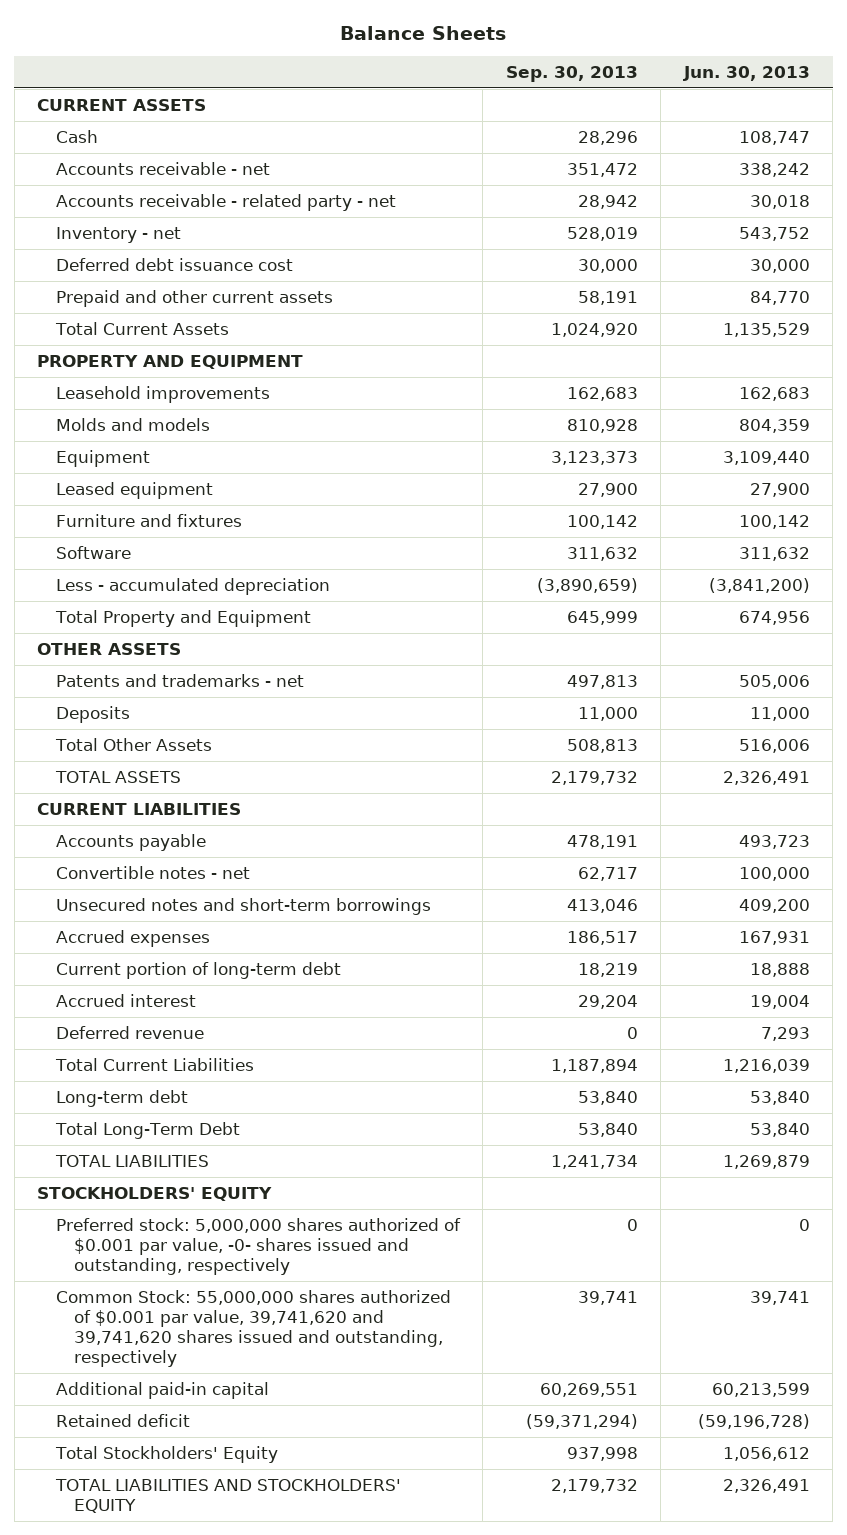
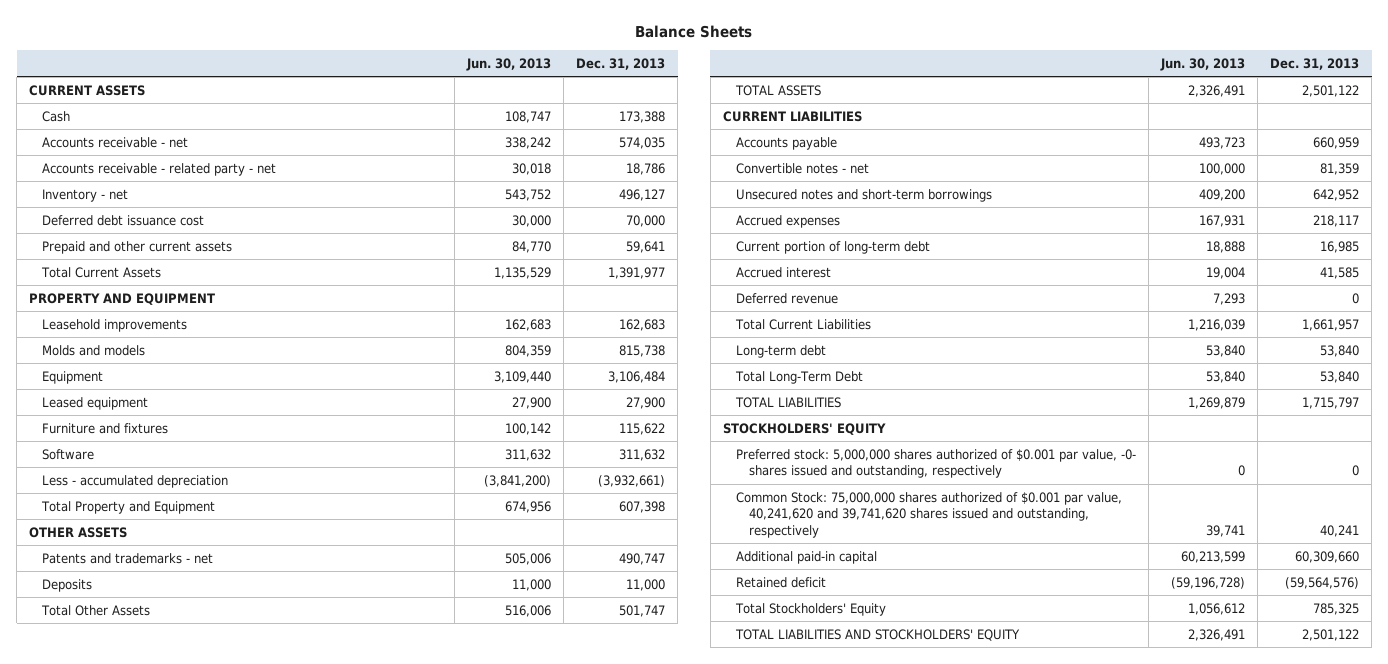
[505,66,638,83] Sep. 30, 2013 -> none
none -> [576,57,666,70] Dec. 31, 2013
[55,1289,451,1368] Common Stock: 55,000,000 shares authorized of $0.001 par value, 39,741,620 and 39,741,620 shares issued and outstanding, respectively -> [735,491,1122,538] Common Stock: 75,000,000 shares authorized of $0.001 par value, 40,241,620 and 39,741,620 shares issued and outstanding, respectively

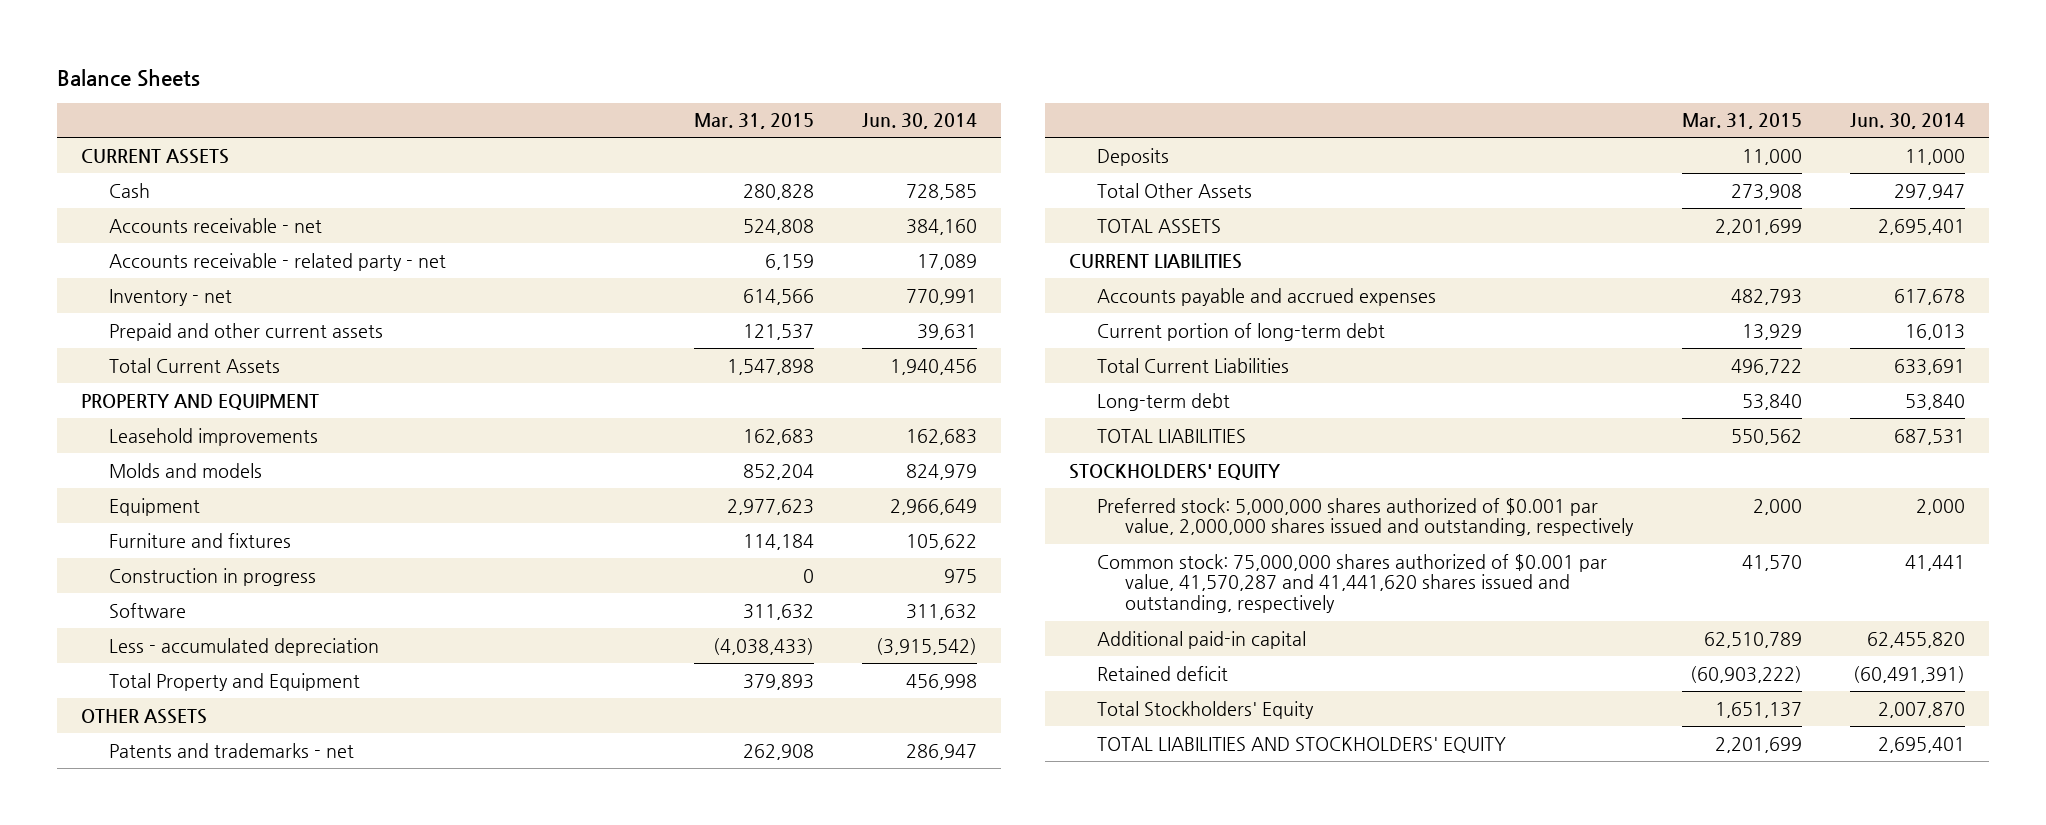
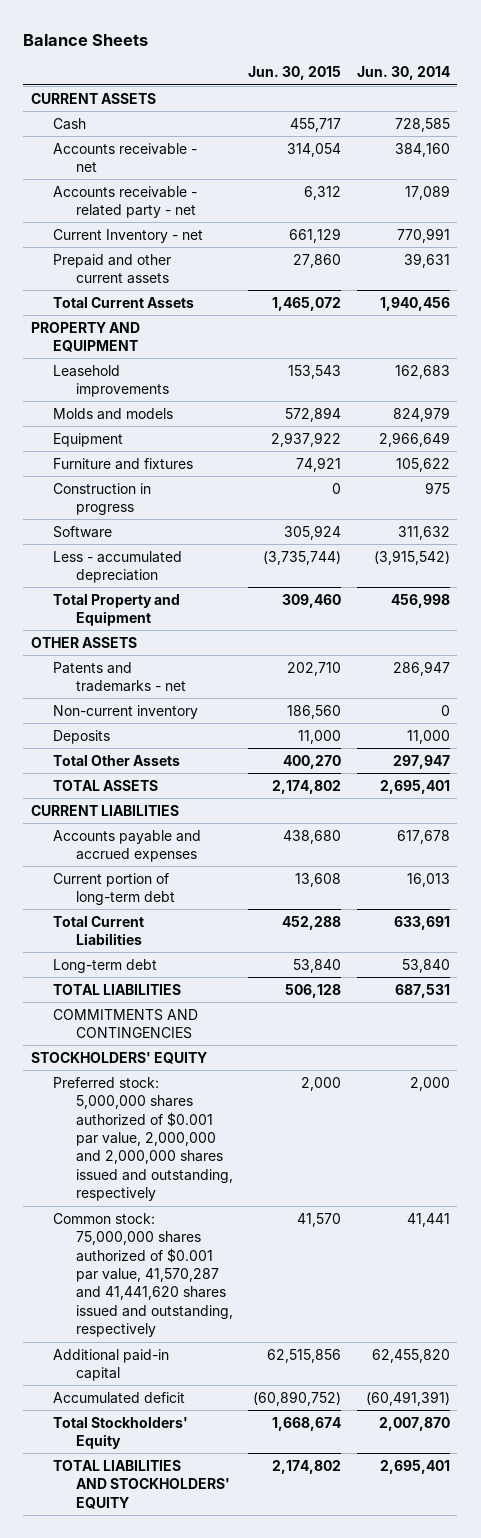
[693,113,814,130] Mar. 31, 2015 -> none
none -> [248,66,342,81] Jun. 30, 2015
[109,288,233,306] Inventory - net -> [53,228,204,243] Current Inventory - net
none -> [53,704,199,719] Non-current inventory
none -> [53,1008,199,1040] COMMITMENTS AND CONTINGENCIES
[1097,497,1635,537] Preferred stock: 5,000,000 shares authorized of $0.001 par value, 2,000,000 shares issued and outstanding, respectively -> [53,1076,233,1202] Preferred stock: 5,000,000 shares authorized of $0.001 par value, 2,000,000 and 2,000,000 shares issued and outstanding, respectively
[1097,665,1229,681] Retained deficit -> [53,1391,186,1404] Accumulated deficit

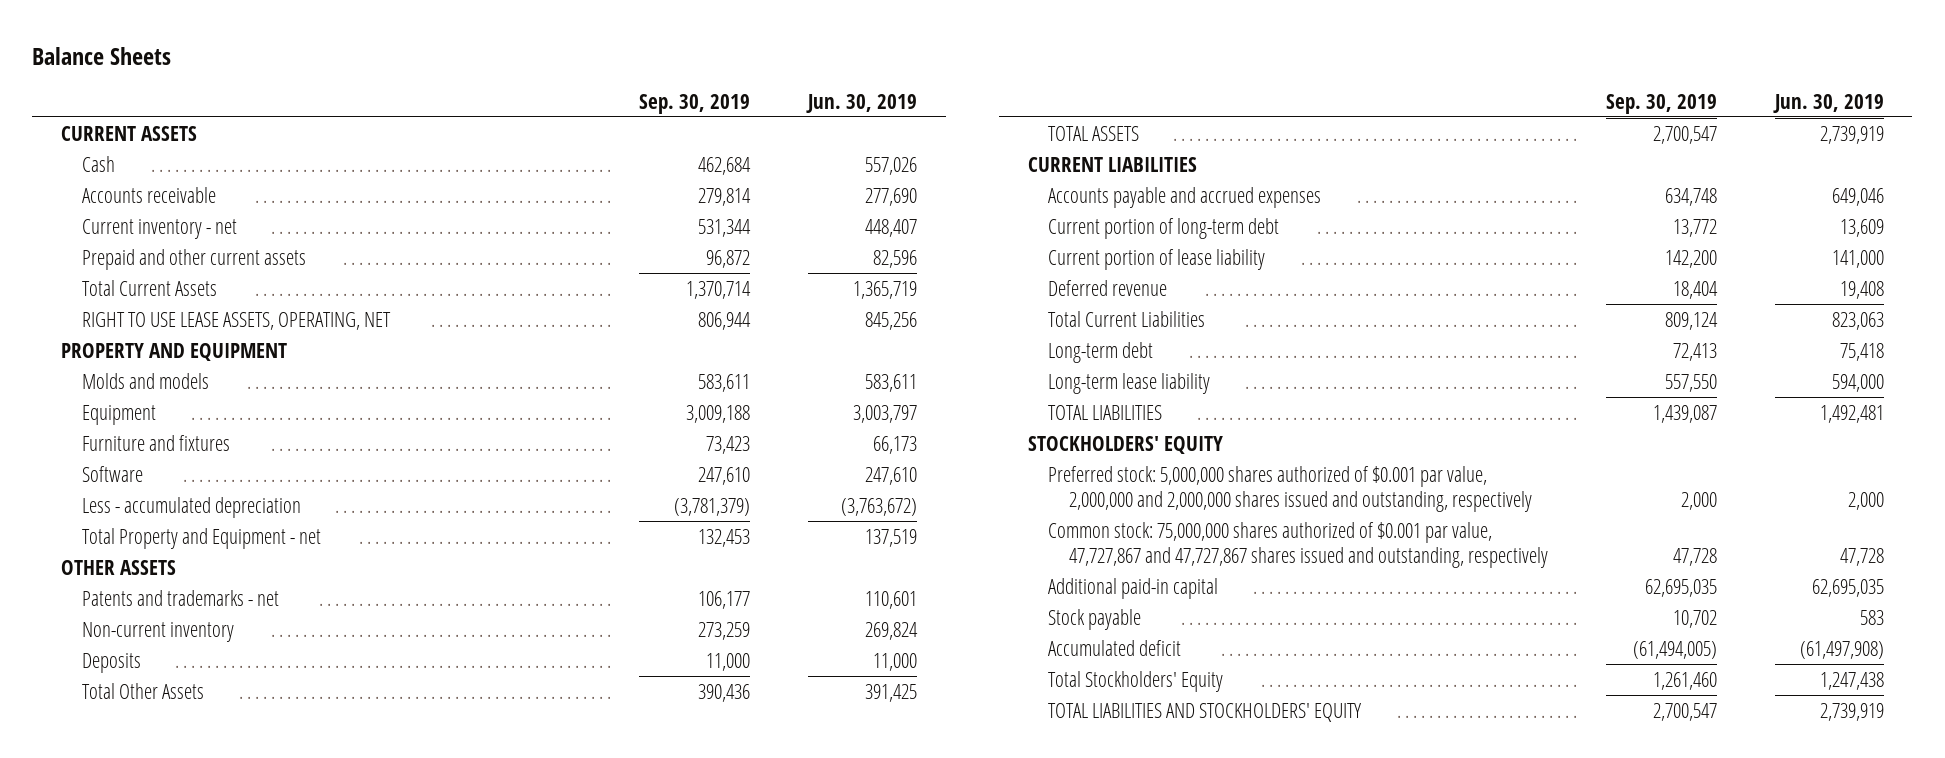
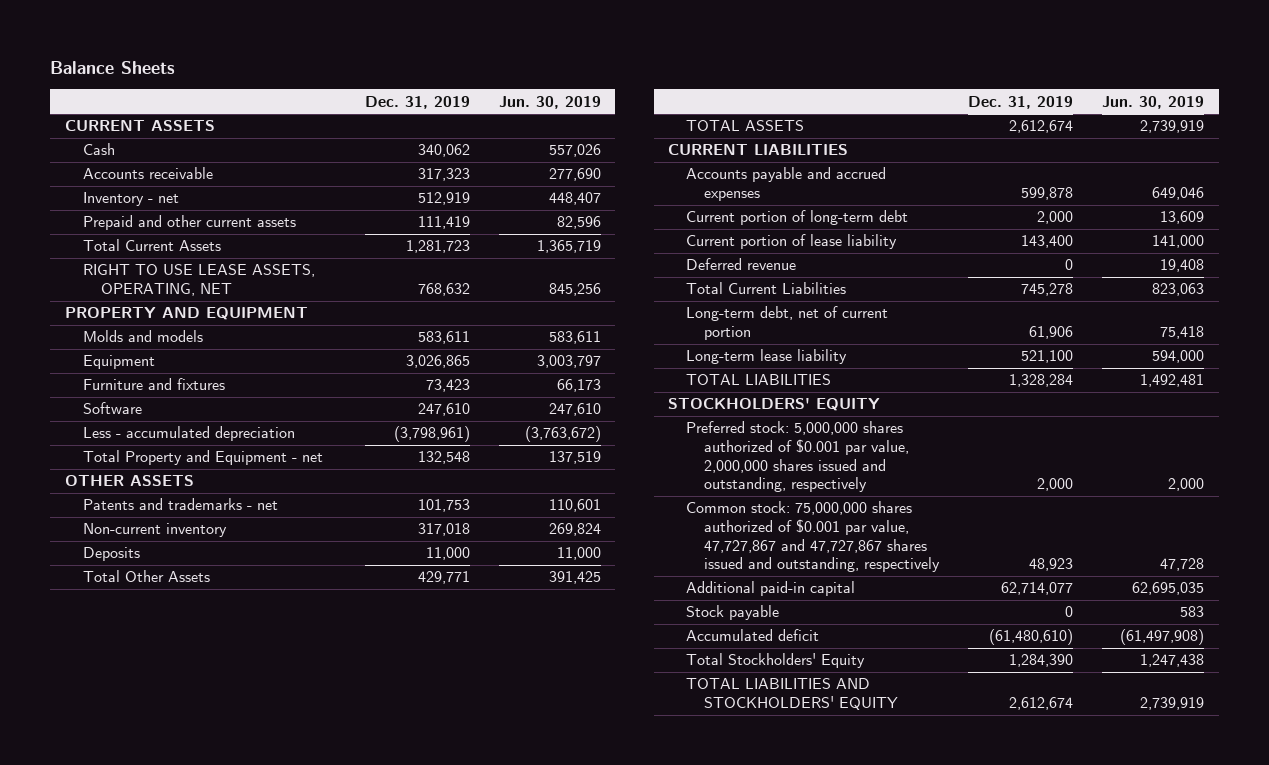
[639,93,751,114] Sep. 30, 2019 -> none
none -> [364,95,470,109] Dec. 31, 2019
[82,218,238,239] Current inventory - net -> [82,192,179,207] Inventory - net
[1048,341,1154,363] Long-term debt -> [686,306,889,340] Long-term debt, net of current portion
[1048,465,1532,512] Preferred stock: 5,000,000 shares authorized of $0.001 par value, 2,000,000 and 2,000,000 shares issued and outstanding, respectively -> [686,421,910,493] Preferred stock: 5,000,000 shares authorized of $0.001 par value, 2,000,000 shares issued and outstanding, respectively

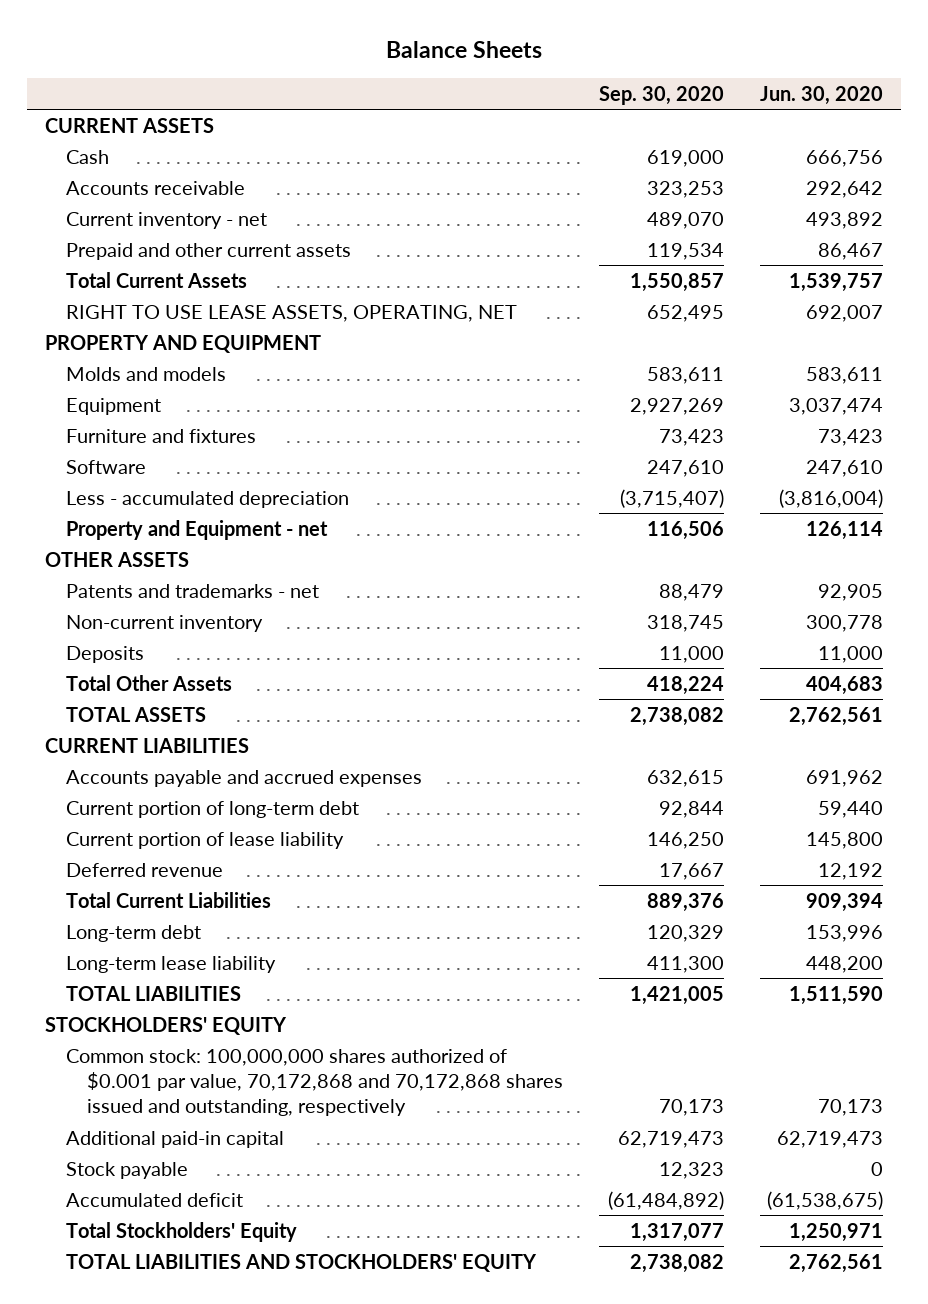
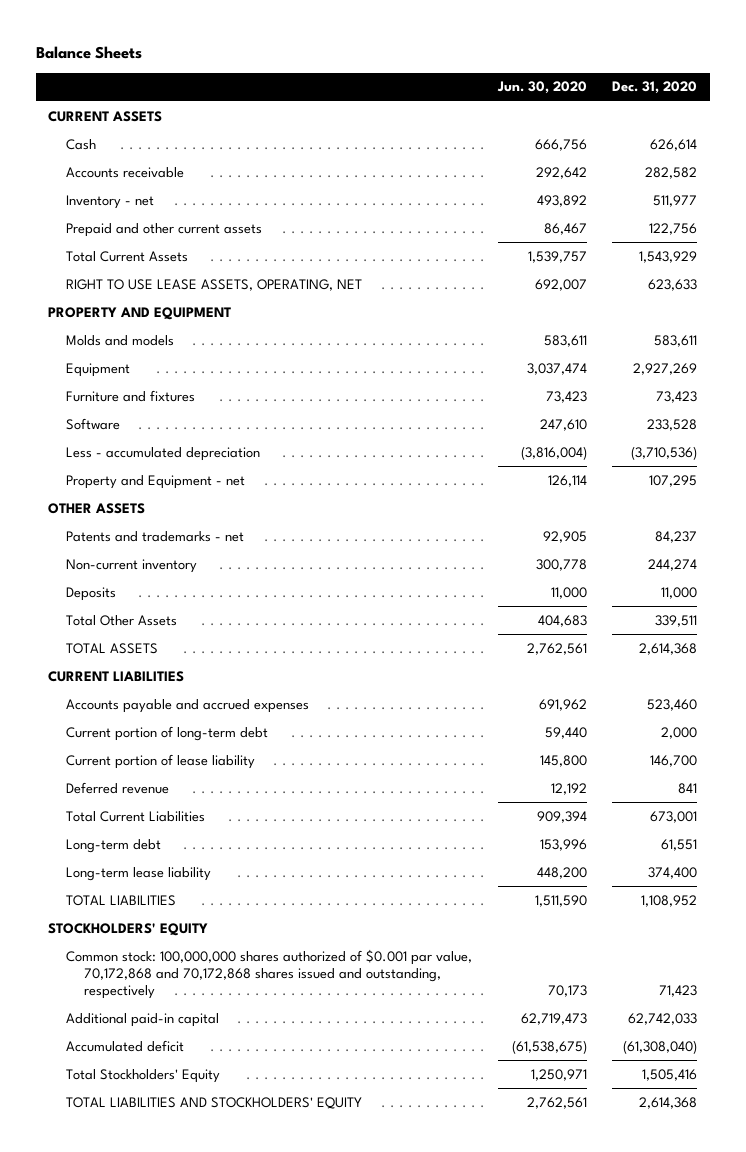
[599,85,725,105] Sep. 30, 2020 -> none
none -> [612,81,698,95] Dec. 31, 2020
[66,211,268,229] Current inventory - net -> [66,194,155,209] Inventory - net
[66,1161,189,1179] Stock payable -> none

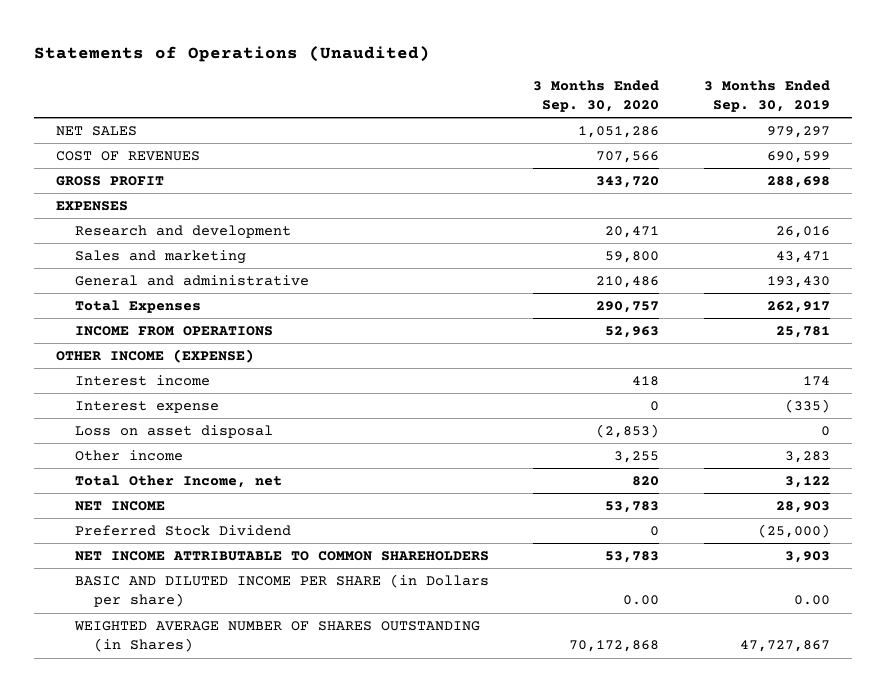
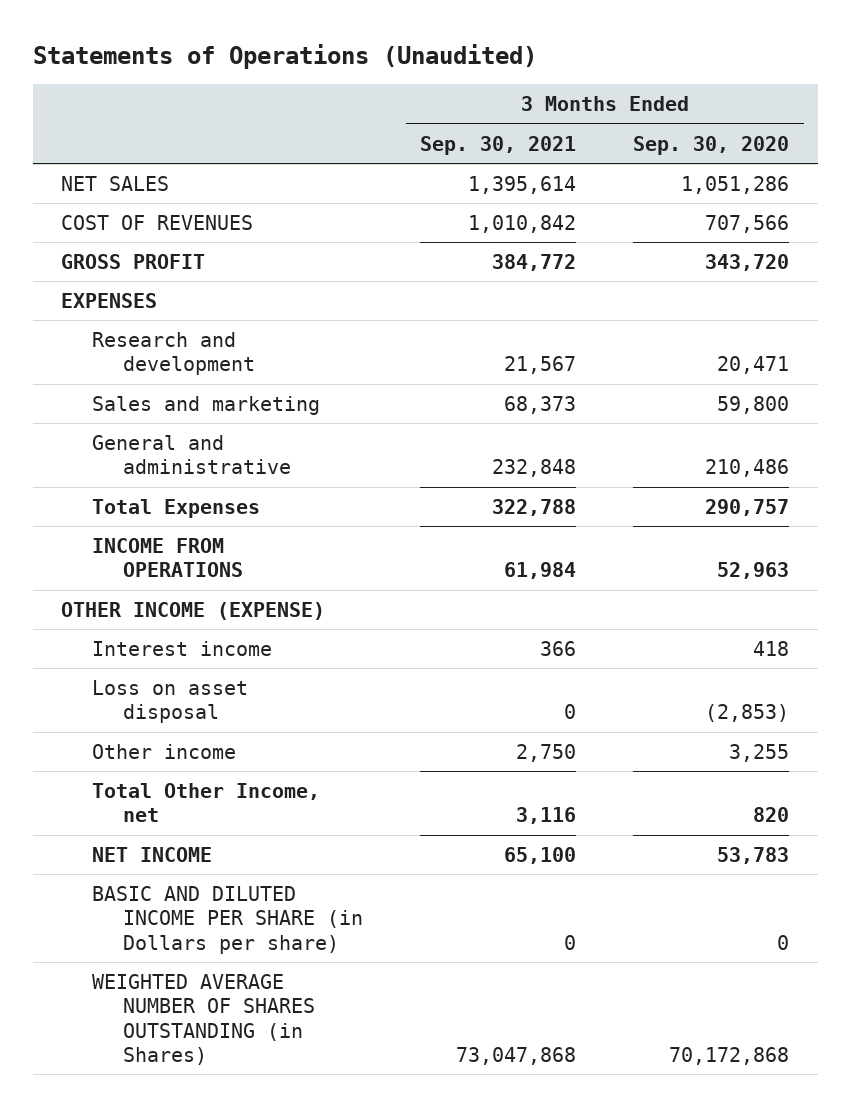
[703,79,830,112] 3 Months Ended Sep. 30, 2019 -> none
none -> [420,135,577,155] Sep. 30, 2021
[75,401,220,414] Interest expense -> none
[75,525,292,537] Preferred Stock Dividend -> none
[75,551,490,562] NET INCOME ATTRIBUTABLE TO COMMON SHAREHOLDERS -> none
[623,595,660,606] 0.00 -> [777,934,790,950] 0

